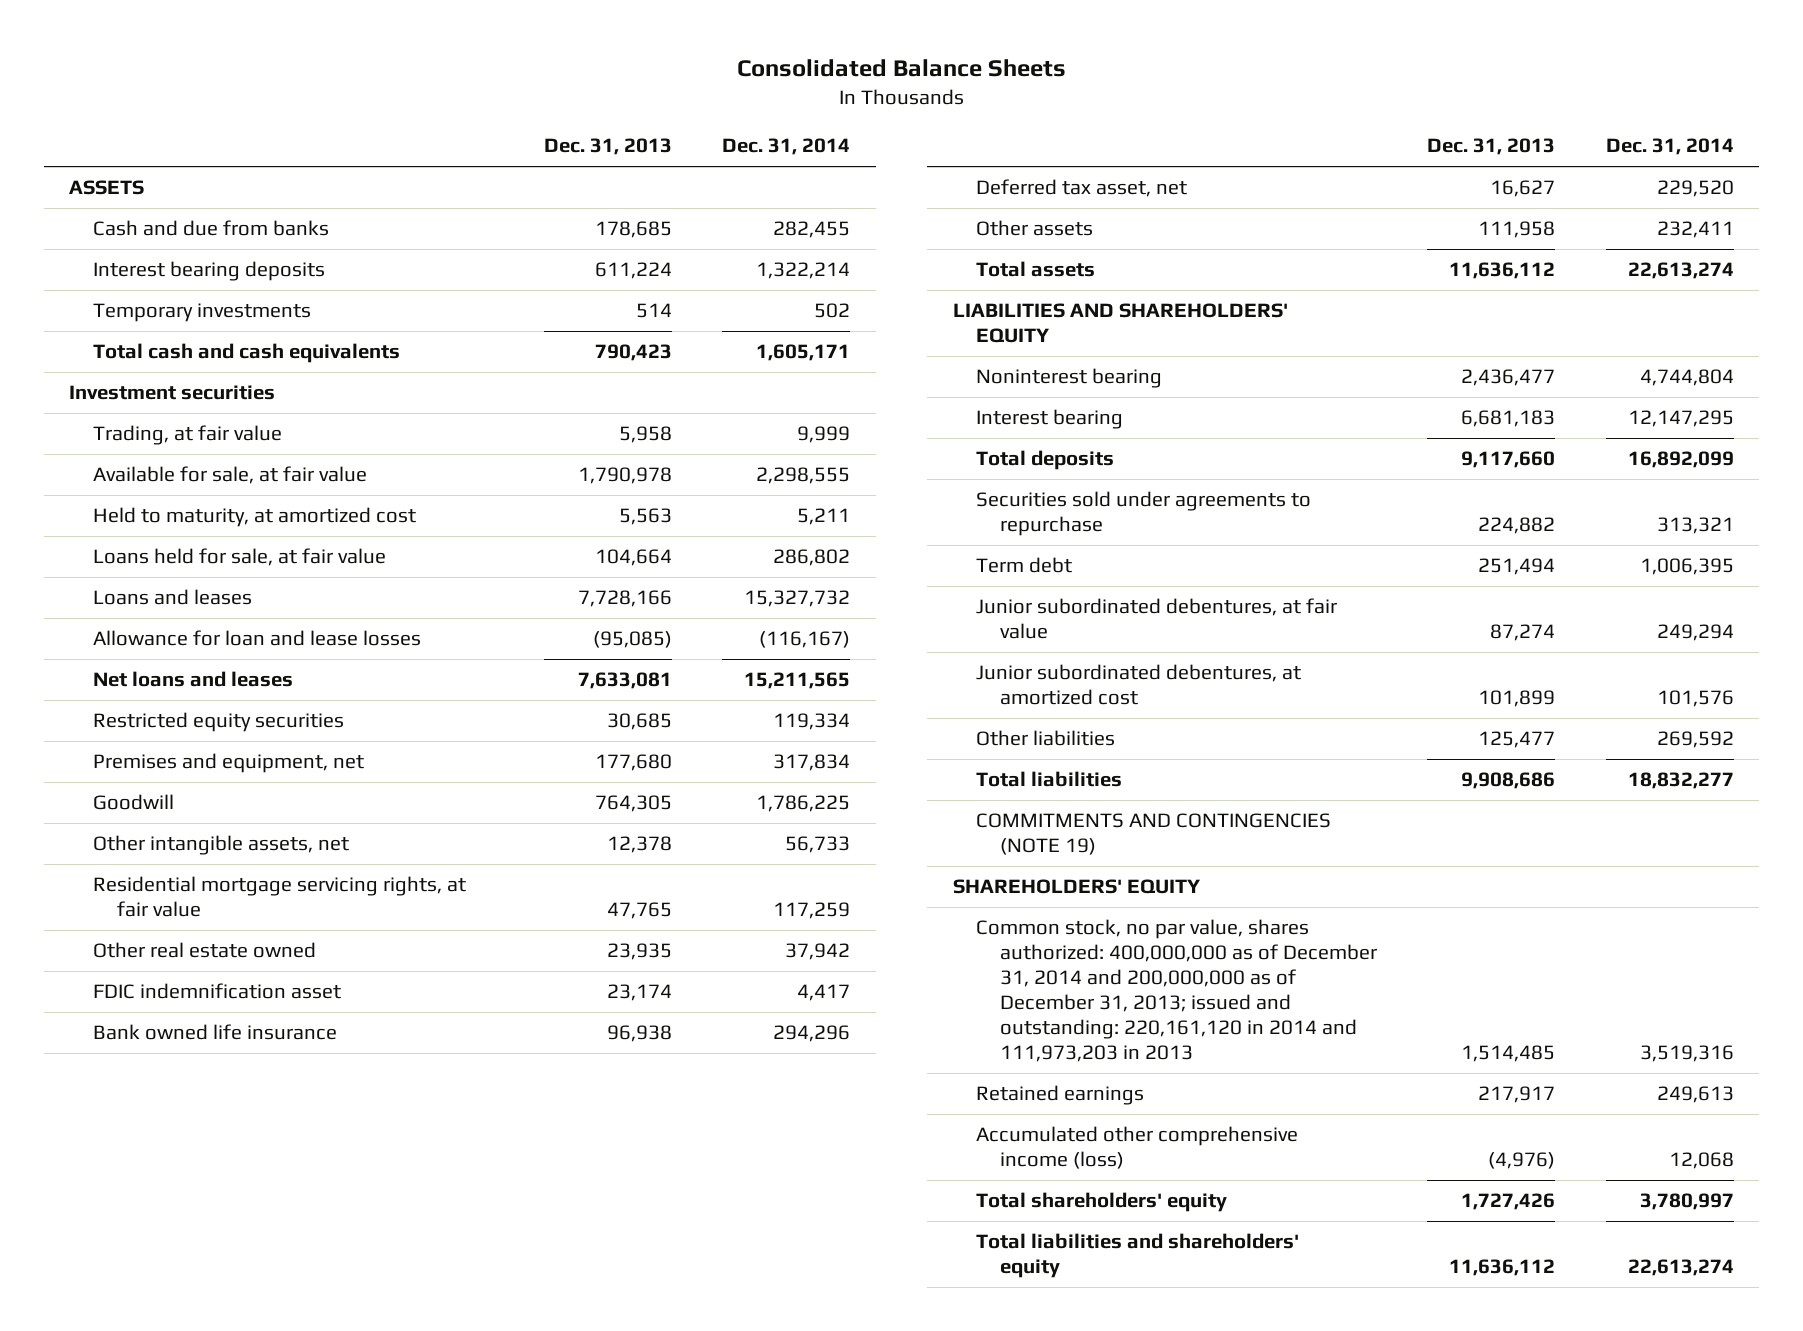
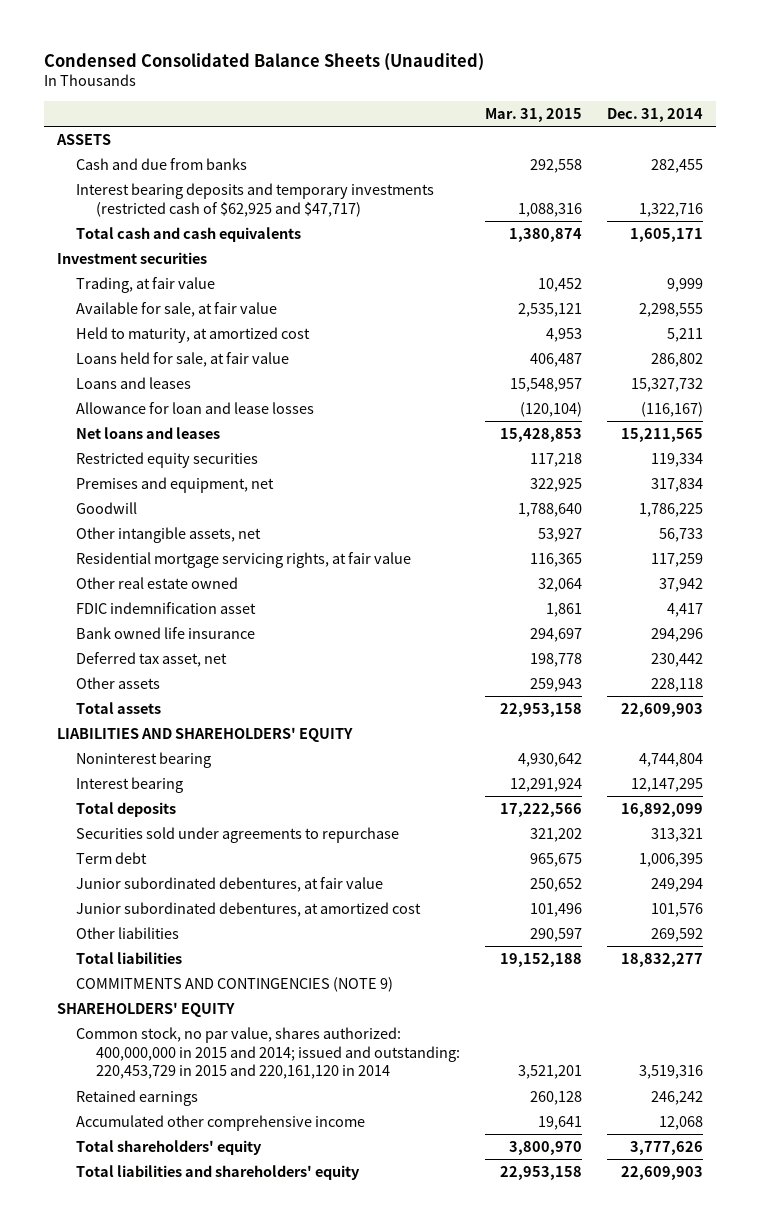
[736,59,1066,78] Consolidated Balance Sheets -> [43,52,484,71] Condensed Consolidated Balance Sheets (Unaudited)
[543,138,672,156] Dec. 31, 2013 -> none
none -> [485,107,583,122] Mar. 31, 2015
[93,303,312,323] Temporary investments -> none
[93,261,326,282] Interest bearing deposits -> [76,183,435,217] Interest bearing deposits and temporary investments (restricted cash of $62,925 and $47,717)
[756,262,851,280] 1,322,214 -> [639,202,704,217] 1,322,716
[1656,180,1734,198] 229,520 -> [651,653,704,668] 230,442
[1656,221,1734,239] 232,411 -> [651,678,704,693] 228,118
[1627,262,1734,280] 22,613,274 -> [621,703,704,718] 22,609,903
[976,813,1332,856] COMMITMENTS AND CONTINGENCIES (NOTE 19) -> [76,977,394,993] COMMITMENTS AND CONTINGENCIES (NOTE 9)
[976,919,1377,1063] Common stock, no par value, shares authorized: 400,000,000 as of December 31, 2014 and 200,000,000 as of December 31, 2013; issued and outstanding: 220,161,120 in 2014 and 111,973,203 in 2013 -> [76,1027,460,1080] Common stock, no par value, shares authorized: 400,000,000 in 2015 and 2014; issued and outstanding: 220,453,729 in 2015 and 220,161,120 in 2014
[1656,1086,1734,1104] 249,613 -> [651,1091,704,1106] 246,242
[976,1126,1299,1170] Accumulated other comprehensive income (loss) -> [76,1115,366,1132] Accumulated other comprehensive income
[1639,1193,1734,1211] 3,780,997 -> [630,1141,704,1156] 3,777,626
[1627,1259,1734,1277] 22,613,274 -> [621,1166,704,1181] 22,609,903

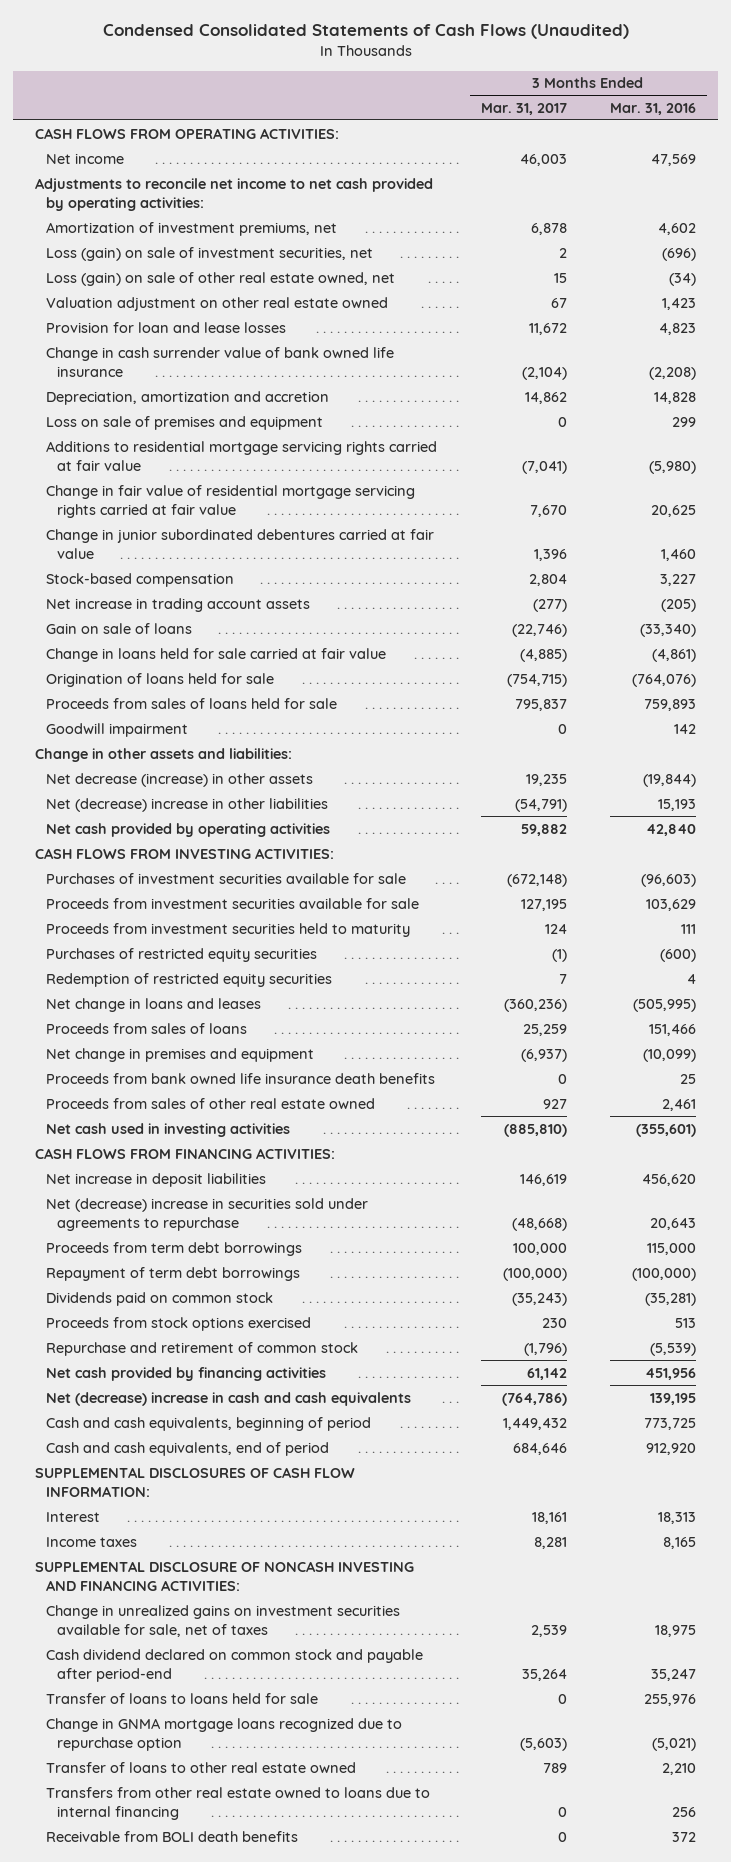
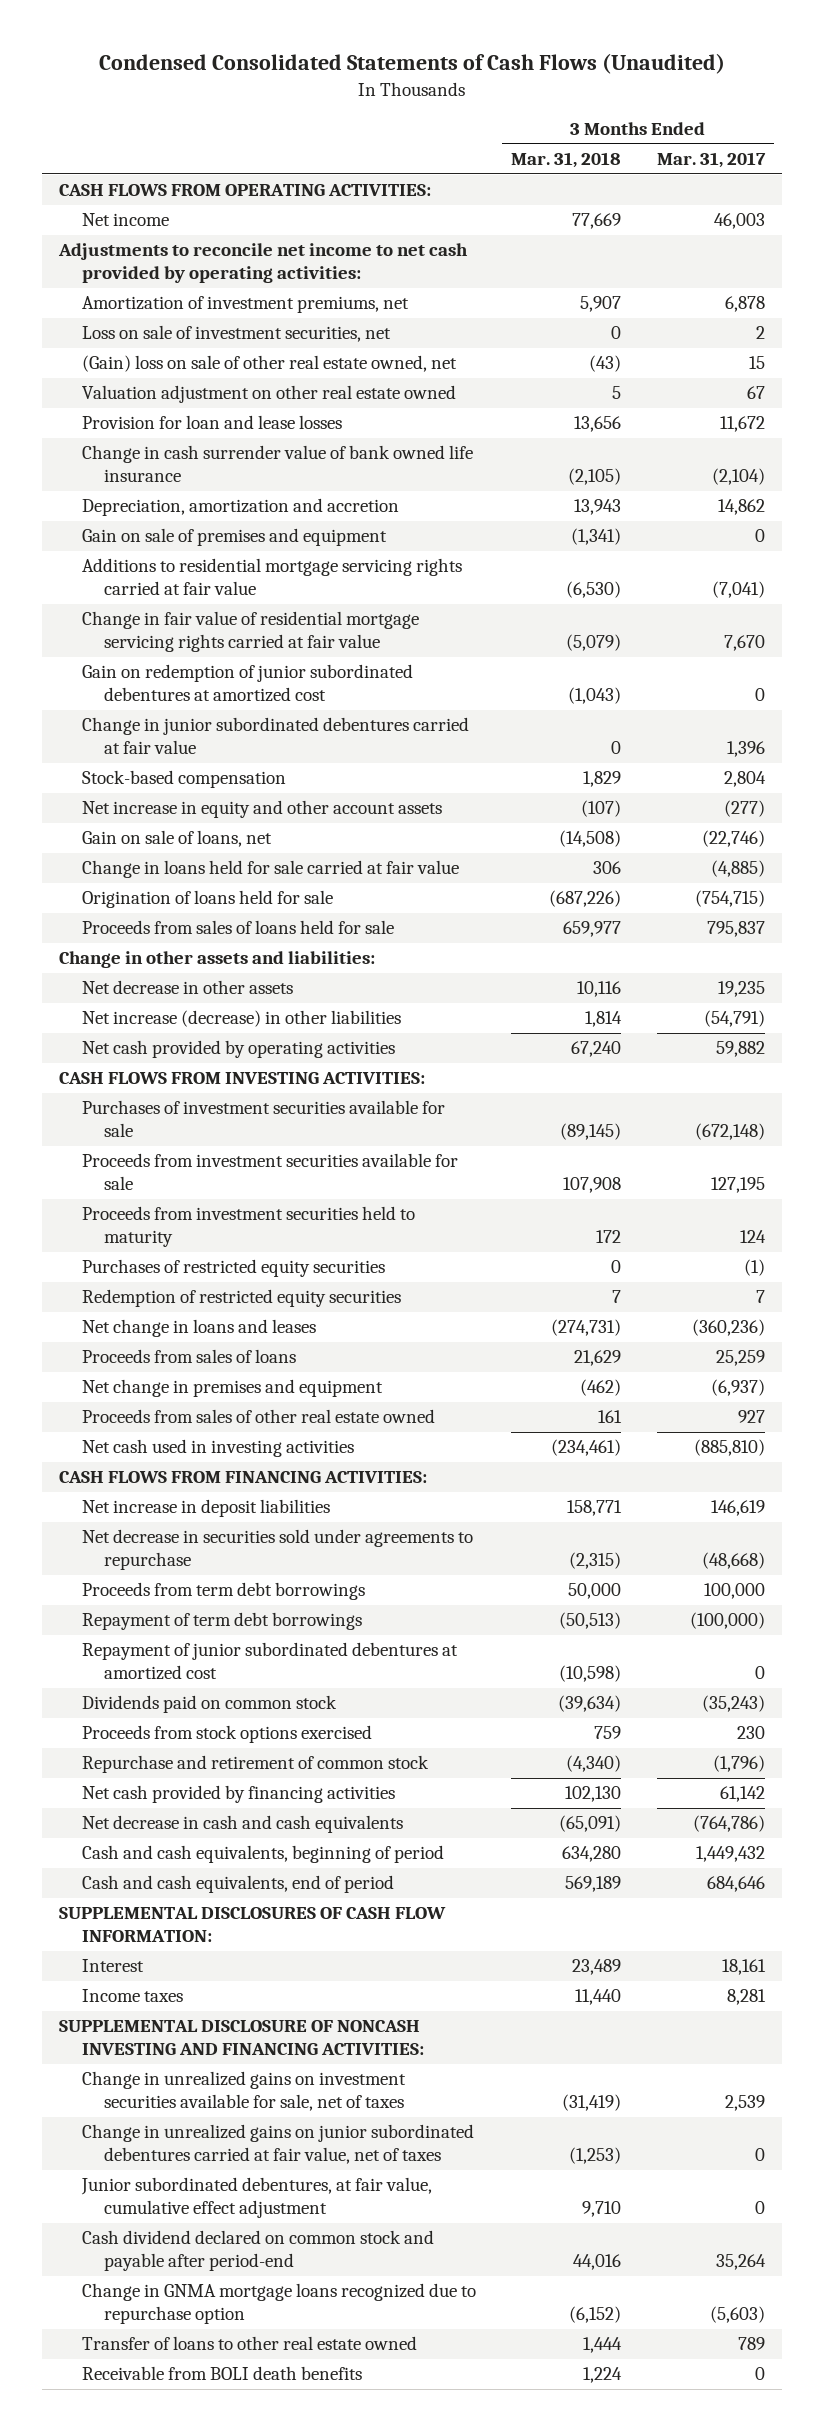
[610,102,697,115] Mar. 31, 2016 -> none
none -> [511,152,622,169] Mar. 31, 2018
[46,246,374,261] Loss (gain) on sale of investment securities, net -> [81,325,391,343] Loss on sale of investment securities, net
[46,271,396,286] Loss (gain) on sale of other real estate owned, net -> [81,355,457,373] (Gain) loss on sale of other real estate owned, net
[46,415,324,430] Loss on sale of premises and equipment -> [81,528,387,547] Gain on sale of premises and equipment
none -> [81,664,413,703] Gain on redemption of junior subordinated debentures at amortized cost
[46,597,311,612] Net increase in trading account assets -> [81,800,442,819] Net increase in equity and other account assets
[46,622,193,634] Gain on sale of loans -> [81,830,272,848] Gain on sale of loans, net
[46,722,189,737] Goodwill impairment -> none
[46,772,314,787] Net decrease (increase) in other assets -> [81,980,293,995] Net decrease in other assets
[46,797,329,812] Net (decrease) increase in other liabilities -> [81,1010,401,1028] Net increase (decrease) in other liabilities
[46,1072,436,1084] Proceeds from bank owned life insurance death benefits -> none
[46,1197,369,1231] Net (decrease) increase in securities sold under agreements to repurchase -> [81,1529,473,1571] Net decrease in securities sold under agreements to repurchase
none -> [81,1642,458,1681] Repayment of junior subordinated debentures at amortized cost
[46,1391,412,1406] Net (decrease) increase in cash and cash equivalents -> [81,1815,403,1834] Net decrease in cash and cash equivalents
none -> [81,2124,474,2165] Change in unrealized gains on junior subordinated debentures carried at fair value, net of taxes
none -> [80,2177,432,2219] Junior subordinated debentures, at fair value, cumulative effect adjustment
[46,1692,319,1704] Transfer of loans to loans held for sale -> none
[46,1786,431,1820] Transfers from other real estate owned to loans due to internal financing -> none

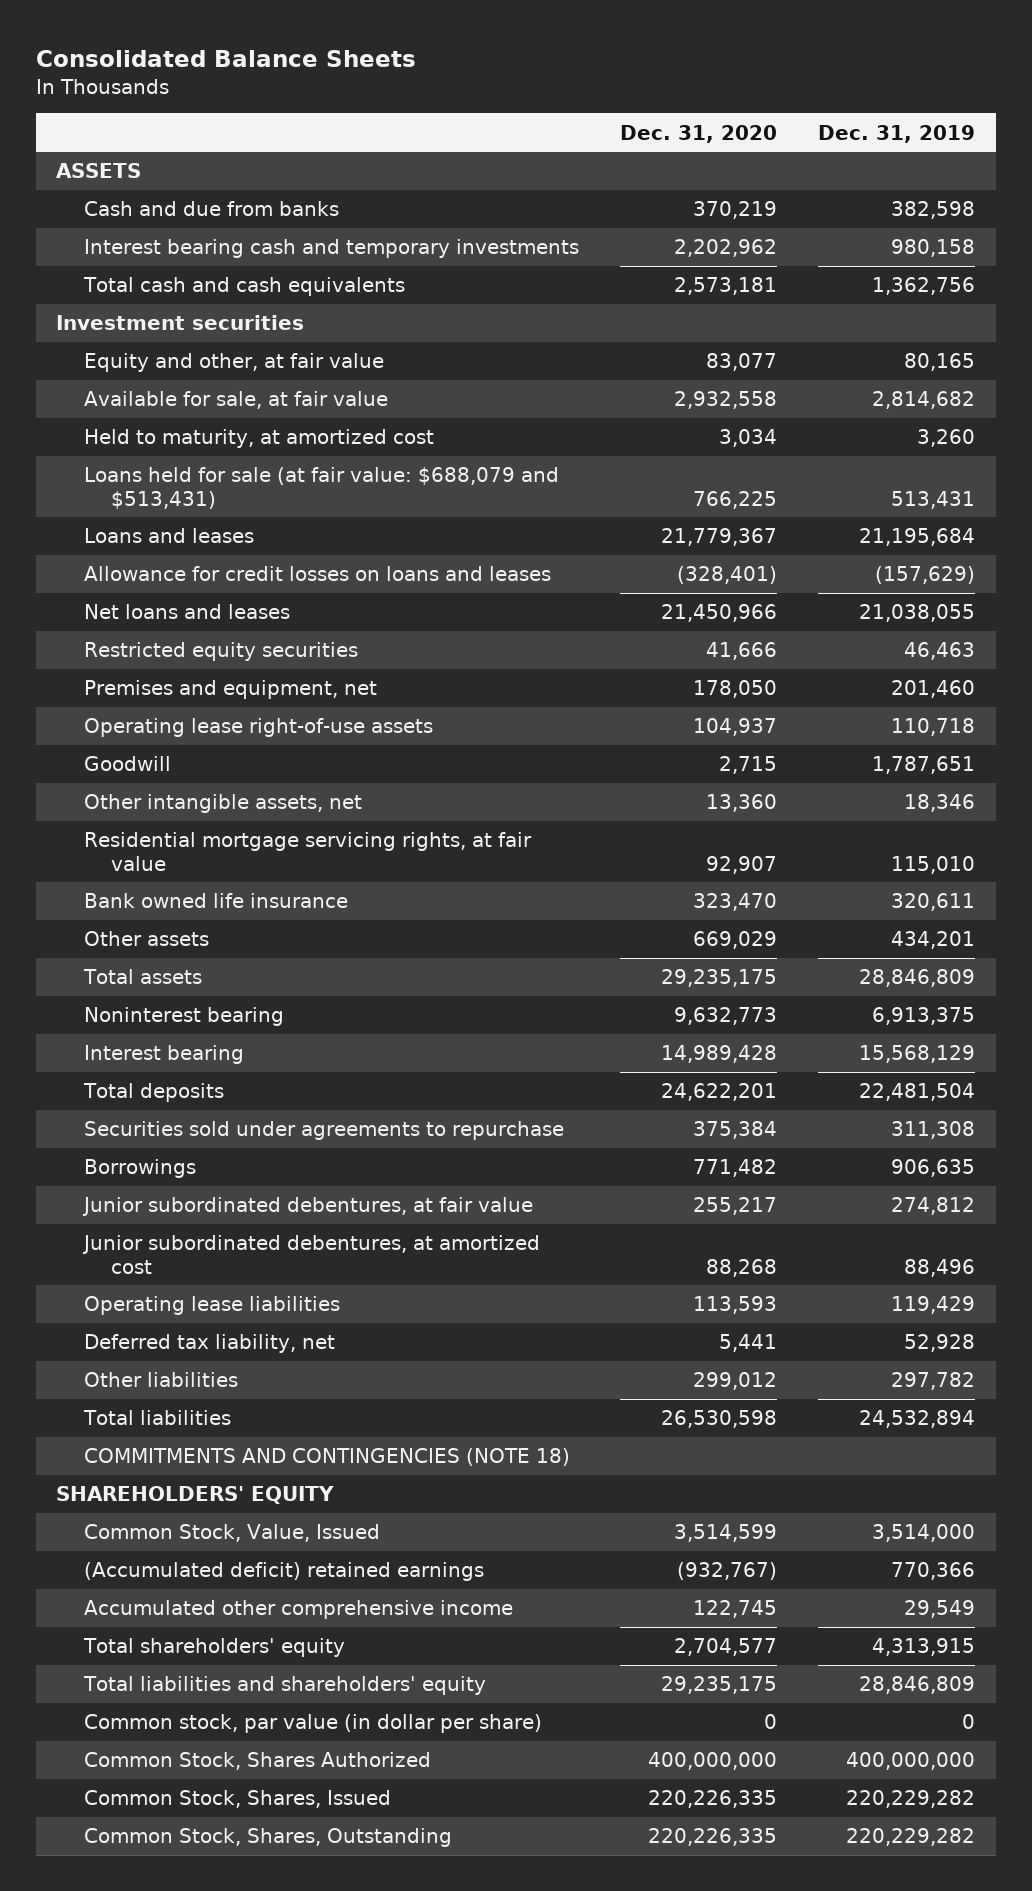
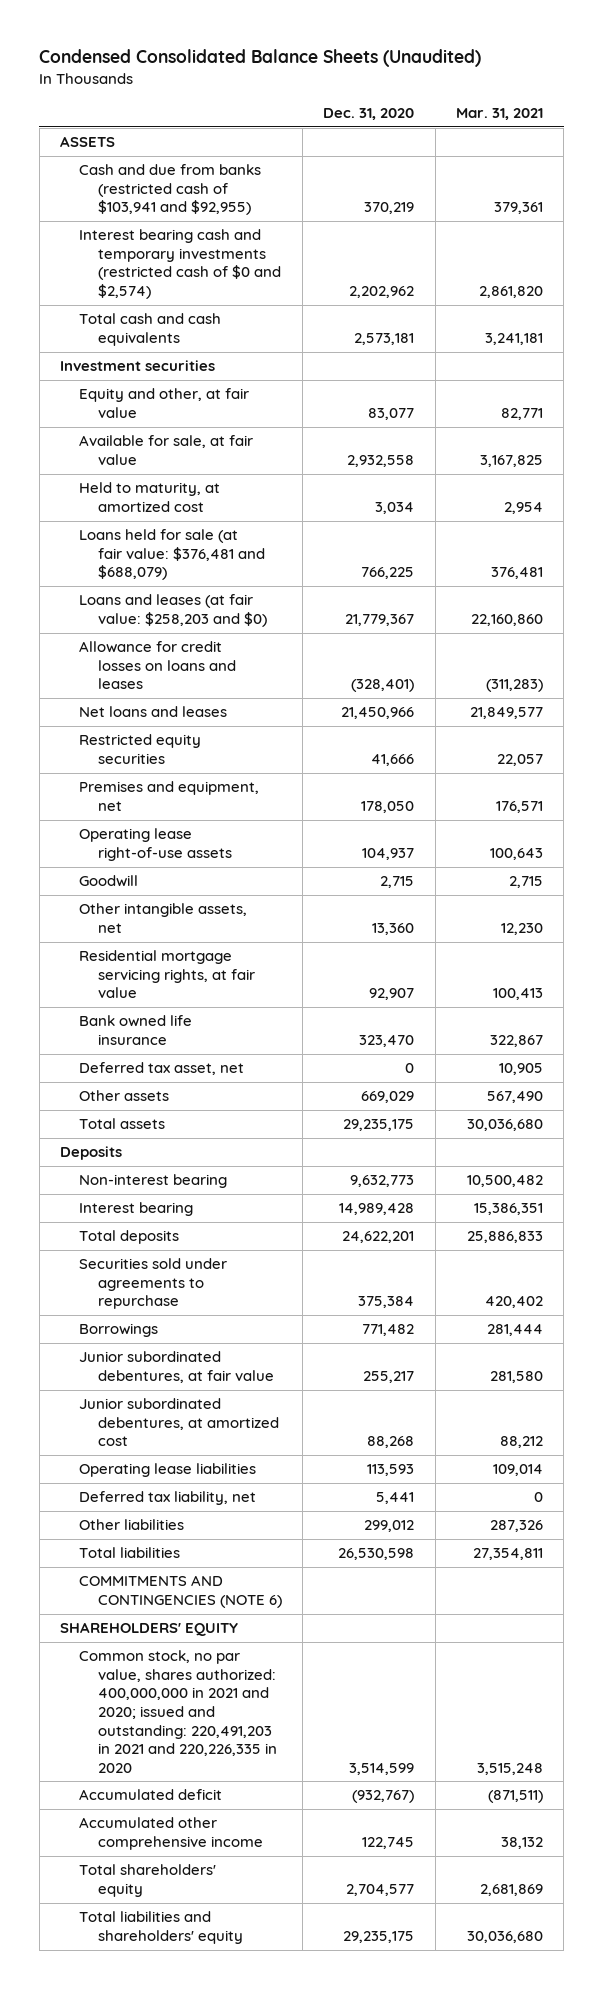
[35,49,416,67] Consolidated Balance Sheets -> [39,49,482,68] Condensed Consolidated Balance Sheets (Unaudited)
[818,124,976,143] Dec. 31, 2019 -> none
none -> [456,108,544,121] Mar. 31, 2021
[83,201,339,217] Cash and due from banks -> [79,164,262,216] Cash and due from banks (restricted cash of $103,941 and $92,955)
[83,239,579,259] Interest bearing cash and temporary investments -> [79,229,281,299] Interest bearing cash and temporary investments (restricted cash of $0 and $2,574)
[83,467,559,509] Loans held for sale (at fair value: $688,079 and $513,431) -> [79,529,265,581] Loans held for sale (at fair value: $376,481 and $688,079)
[83,528,254,544] Loans and leases -> [79,594,267,627] Loans and leases (at fair value: $258,203 and $0)
none -> [79,1062,245,1076] Deferred tax asset, net
none -> [60,1146,123,1161] Deposits
[83,1007,284,1027] Noninterest bearing -> [79,1174,228,1189] Non-interest bearing
[83,1448,570,1467] COMMITMENTS AND CONTINGENCIES (NOTE 18) -> [79,1575,282,1608] COMMITMENTS AND CONTINGENCIES (NOTE 6)
[83,1524,380,1543] Common Stock, Value, Issued -> [79,1650,277,1773] Common stock, no par value, shares authorized: 400,000,000 in 2021 and 2020; issued and outstanding: 220,491,203 in 2021 and 220,226,335 in 2020
[83,1562,484,1582] (Accumulated deficit) retained earnings -> [79,1789,223,1801] Accumulated deficit
[83,1714,542,1734] Common stock, par value (in dollar per share) -> none
[83,1752,431,1771] Common Stock, Shares Authorized -> none
[83,1790,391,1809] Common Stock, Shares, Issued -> none
[83,1828,452,1848] Common Stock, Shares, Outstanding -> none

